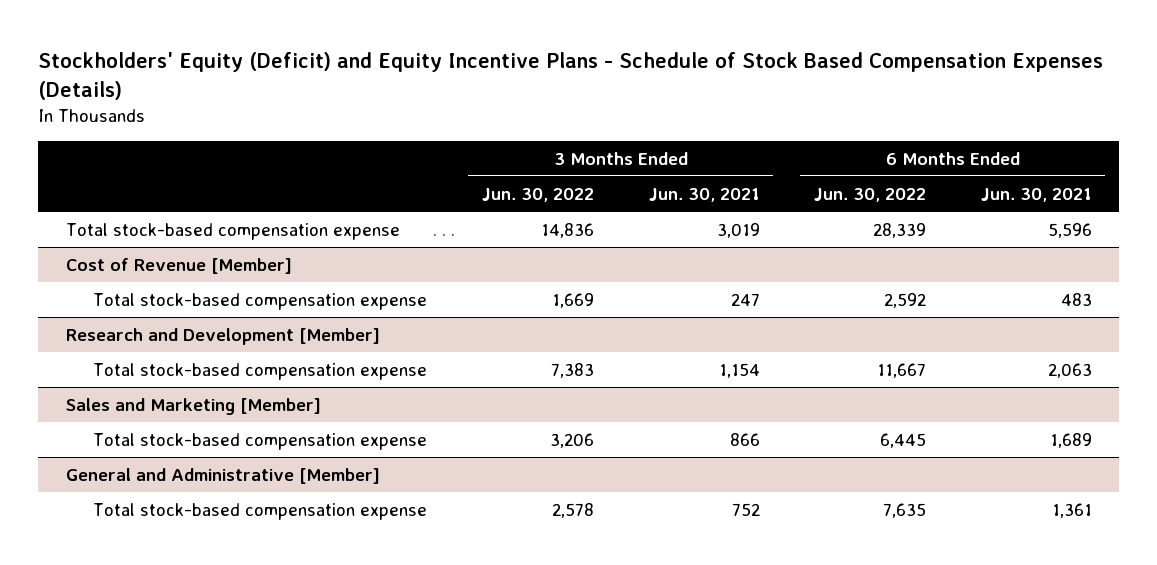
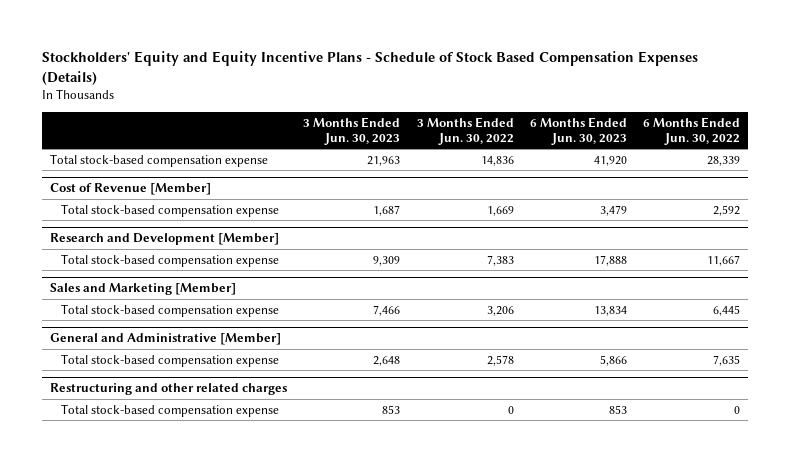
[38,51,1104,100] Stockholders' Equity (Deficit) and Equity Incentive Plans - Schedule of Stock Based Compensation Expenses (Details) -> [41,50,698,85] Stockholders' Equity and Equity Incentive Plans - Schedule of Stock Based Compensation Expenses (Details)
[648,188,760,203] Jun. 30, 2021 -> none
[980,188,1092,203] Jun. 30, 2021 -> none
none -> [303,116,401,145] 3 Months Ended Jun. 30, 2023
none -> [529,116,627,145] 6 Months Ended Jun. 30, 2023
none -> [49,383,287,396] Restructuring and other related charges
none -> [60,403,279,417] Total stock-based compensation expense

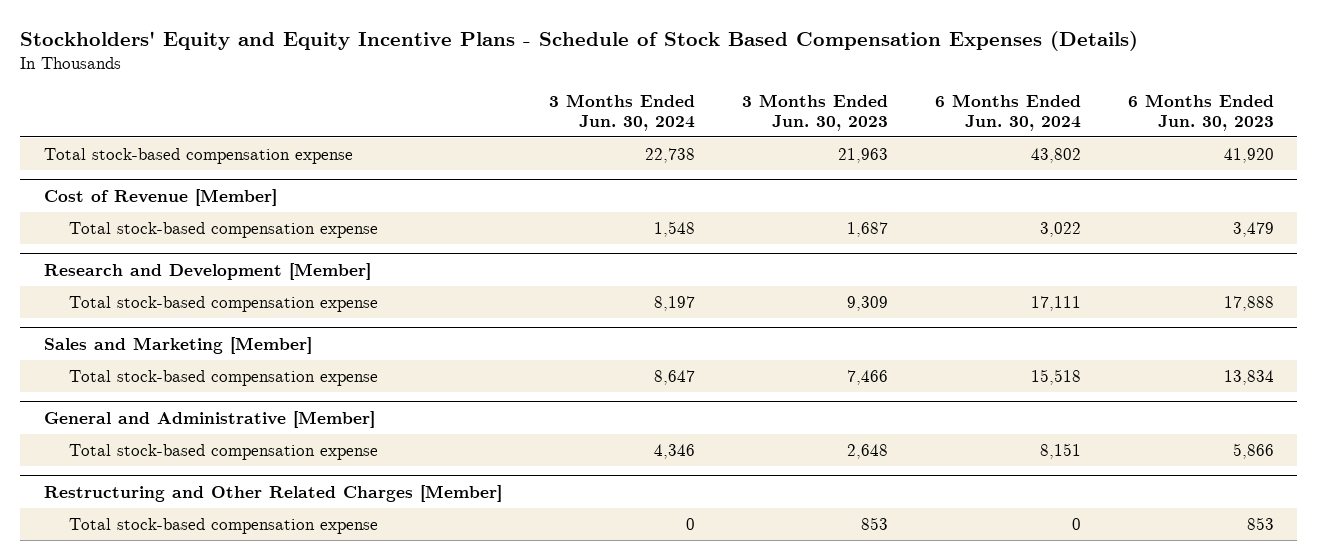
[416,116,514,145] 3 Months Ended Jun. 30, 2022 -> none
[643,116,741,145] 6 Months Ended Jun. 30, 2022 -> none
none -> [548,94,695,131] 3 Months Ended Jun. 30, 2024
none -> [934,94,1081,131] 6 Months Ended Jun. 30, 2024
[49,383,287,396] Restructuring and other related charges -> [43,484,502,502] Restructuring and Other Related Charges [Member]

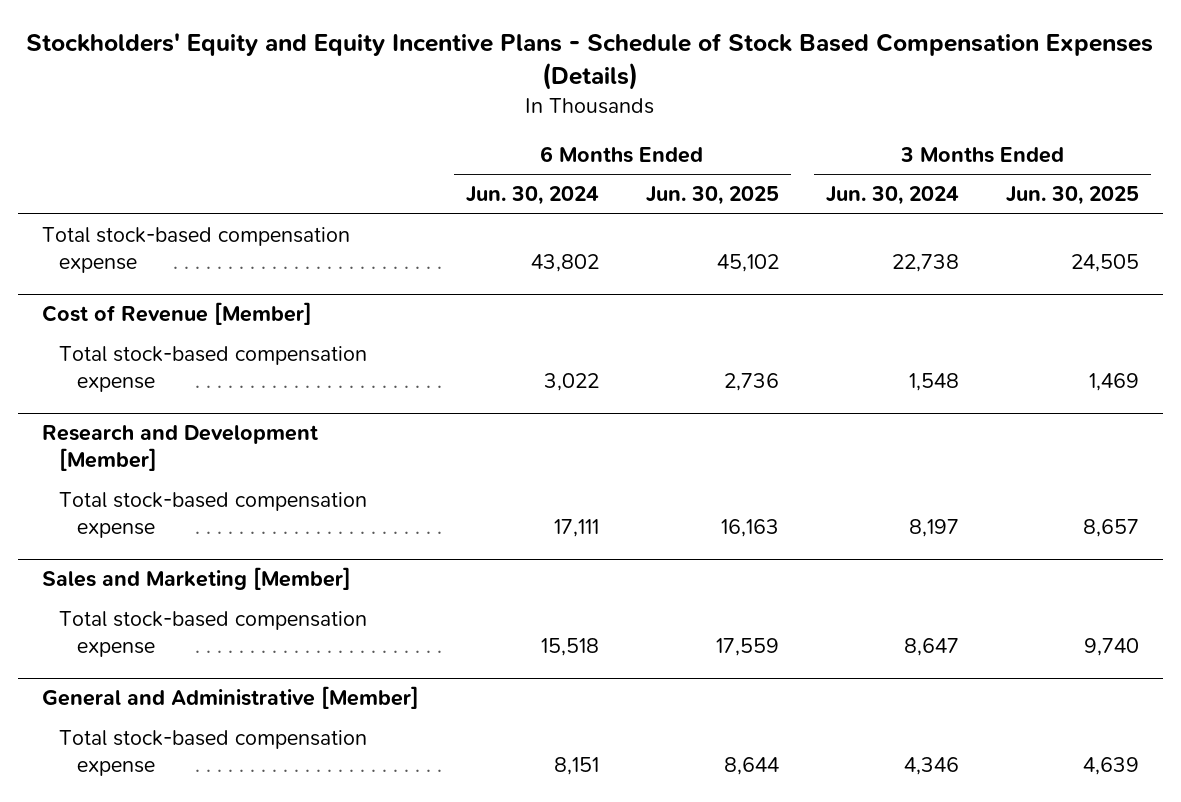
[741,94,888,131] 3 Months Ended Jun. 30, 2023 -> none
[1127,94,1274,131] 6 Months Ended Jun. 30, 2023 -> none
none -> [645,186,779,206] Jun. 30, 2025
none -> [1006,186,1140,206] Jun. 30, 2025
[43,484,502,502] Restructuring and Other Related Charges [Member] -> none
[68,517,378,534] Total stock-based compensation expense -> none

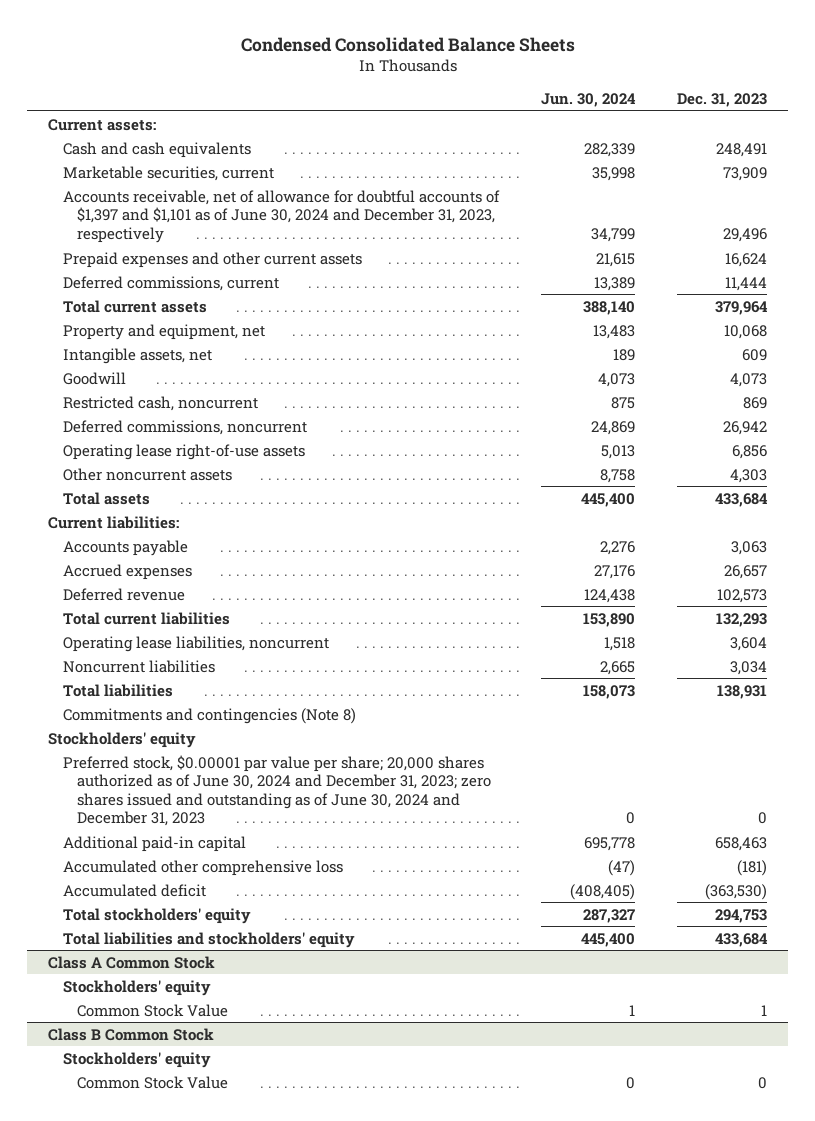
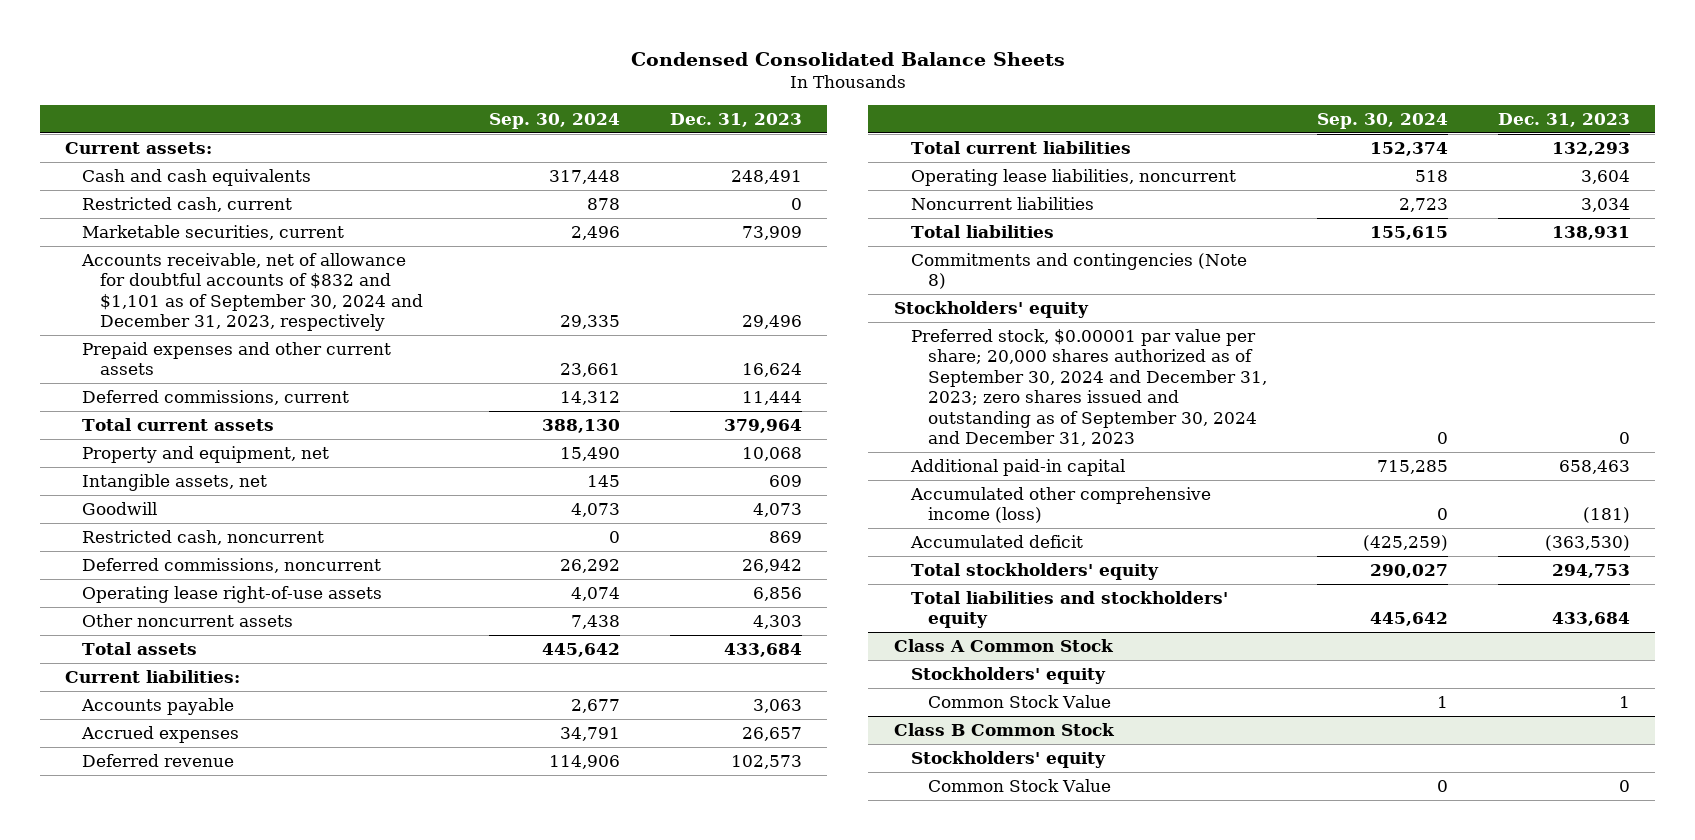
[540,93,636,108] Jun. 30, 2024 -> none
none -> [488,113,620,130] Sep. 30, 2024
none -> [82,196,293,212] Restricted cash, current
[62,189,500,243] Accounts receivable, net of allowance for doubtful accounts of $1,397 and $1,101 as of June 30, 2024 and December 31, 2023, respectively -> [81,252,423,332] Accounts receivable, net of allowance for doubtful accounts of $832 and $1,101 as of September 30, 2024 and December 31, 2023, respectively
[62,754,492,827] Preferred stock, $0.00001 par value per share; 20,000 shares authorized as of June 30, 2024 and December 31, 2023; zero shares issued and outstanding as of June 30, 2024 and December 31, 2023 -> [910,328,1268,447] Preferred stock, $0.00001 par value per share; 20,000 shares authorized as of September 30, 2024 and December 31, 2023; zero shares issued and outstanding as of September 30, 2024 and December 31, 2023
[62,859,343,876] Accumulated other comprehensive loss -> [909,486,1211,524] Accumulated other comprehensive income (loss)

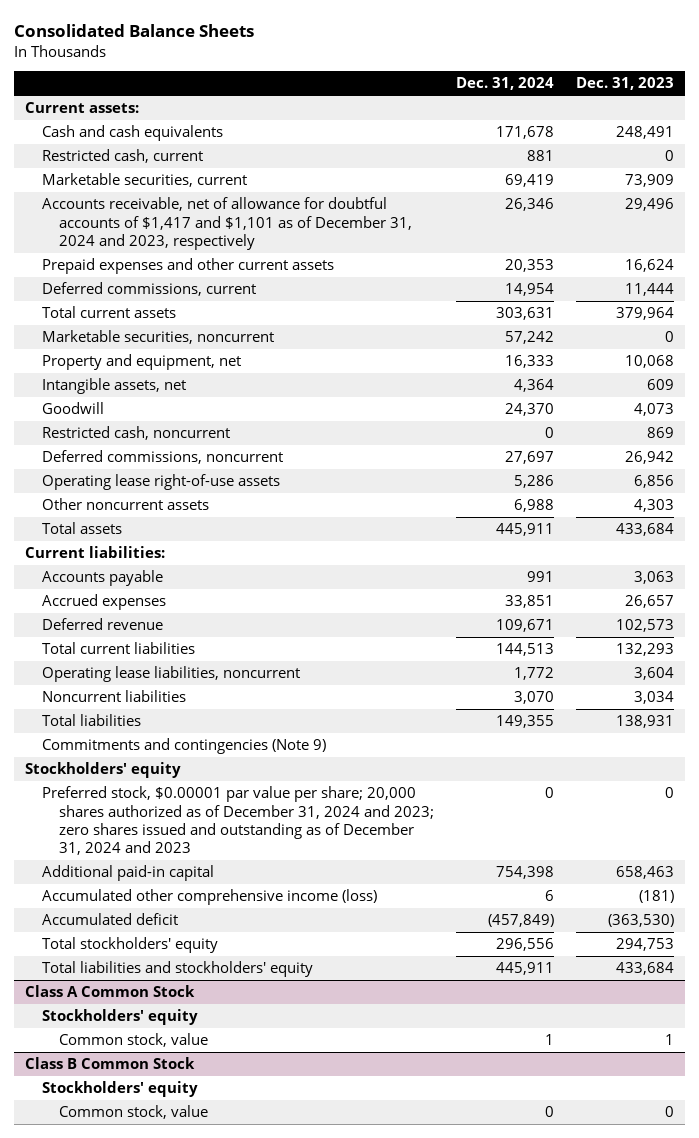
[630,51,1065,66] Condensed Consolidated Balance Sheets -> [14,23,255,37] Consolidated Balance Sheets
[488,113,620,130] Sep. 30, 2024 -> none
none -> [456,77,555,91] Dec. 31, 2024
[81,252,423,332] Accounts receivable, net of allowance for doubtful accounts of $832 and $1,101 as of September 30, 2024 and December 31, 2023, respectively -> [42,197,413,250] Accounts receivable, net of allowance for doubtful accounts of $1,417 and $1,101 as of December 31, 2024 and 2023, respectively
none -> [42,330,275,345] Marketable securities, noncurrent
[910,252,1247,290] Commitments and contingencies (Note 8) -> [42,738,327,755] Commitments and contingencies (Note 9)
[910,328,1268,447] Preferred stock, $0.00001 par value per share; 20,000 shares authorized as of September 30, 2024 and December 31, 2023; zero shares issued and outstanding as of September 30, 2024 and December 31, 2023 -> [42,786,435,856] Preferred stock, $0.00001 par value per share; 20,000 shares authorized as of December 31, 2024 and 2023; zero shares issued and outstanding as of December 31, 2024 and 2023
[928,694,1112,708] Common Stock Value -> [59,1033,209,1048] Common stock, value
[928,778,1112,792] Common Stock Value -> [59,1105,209,1120] Common stock, value

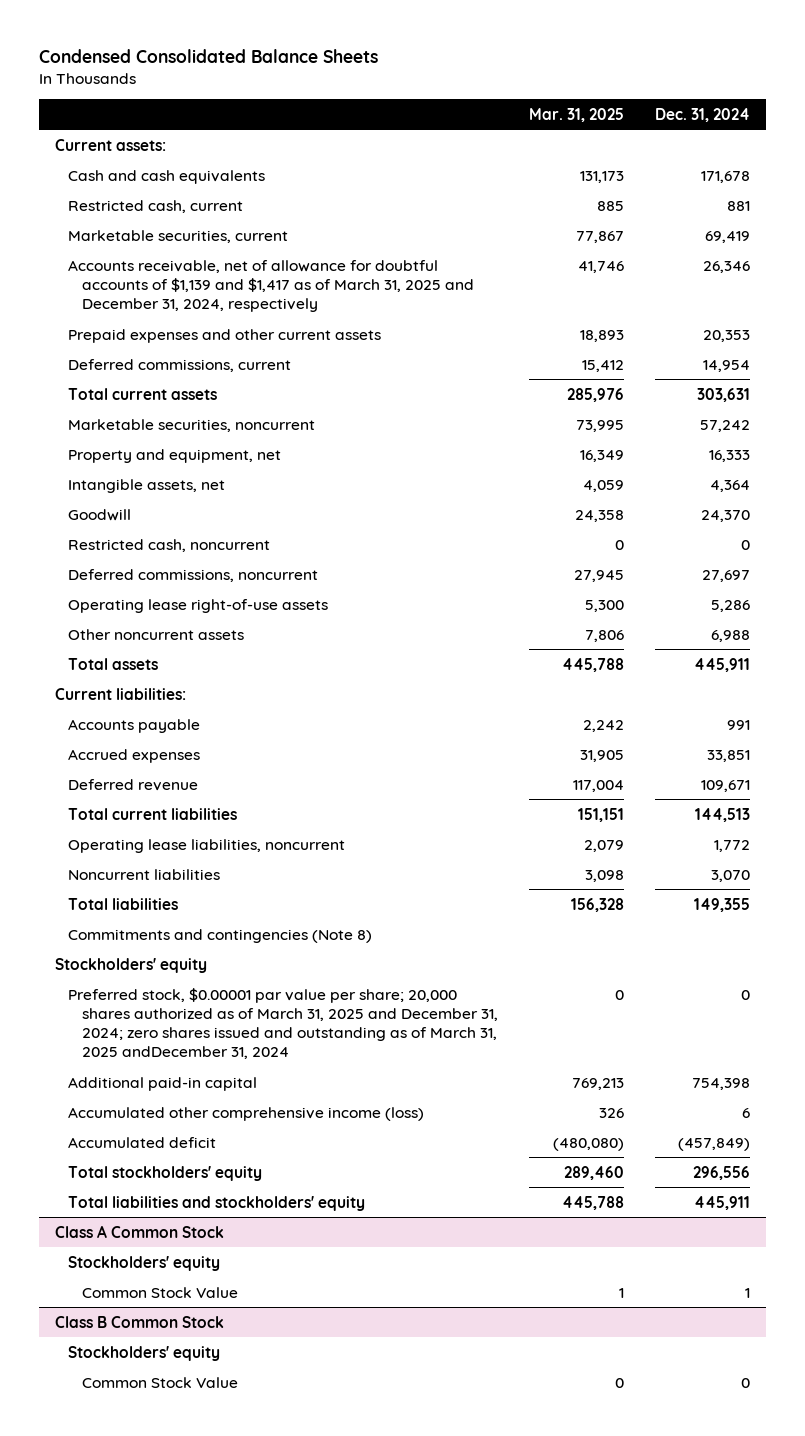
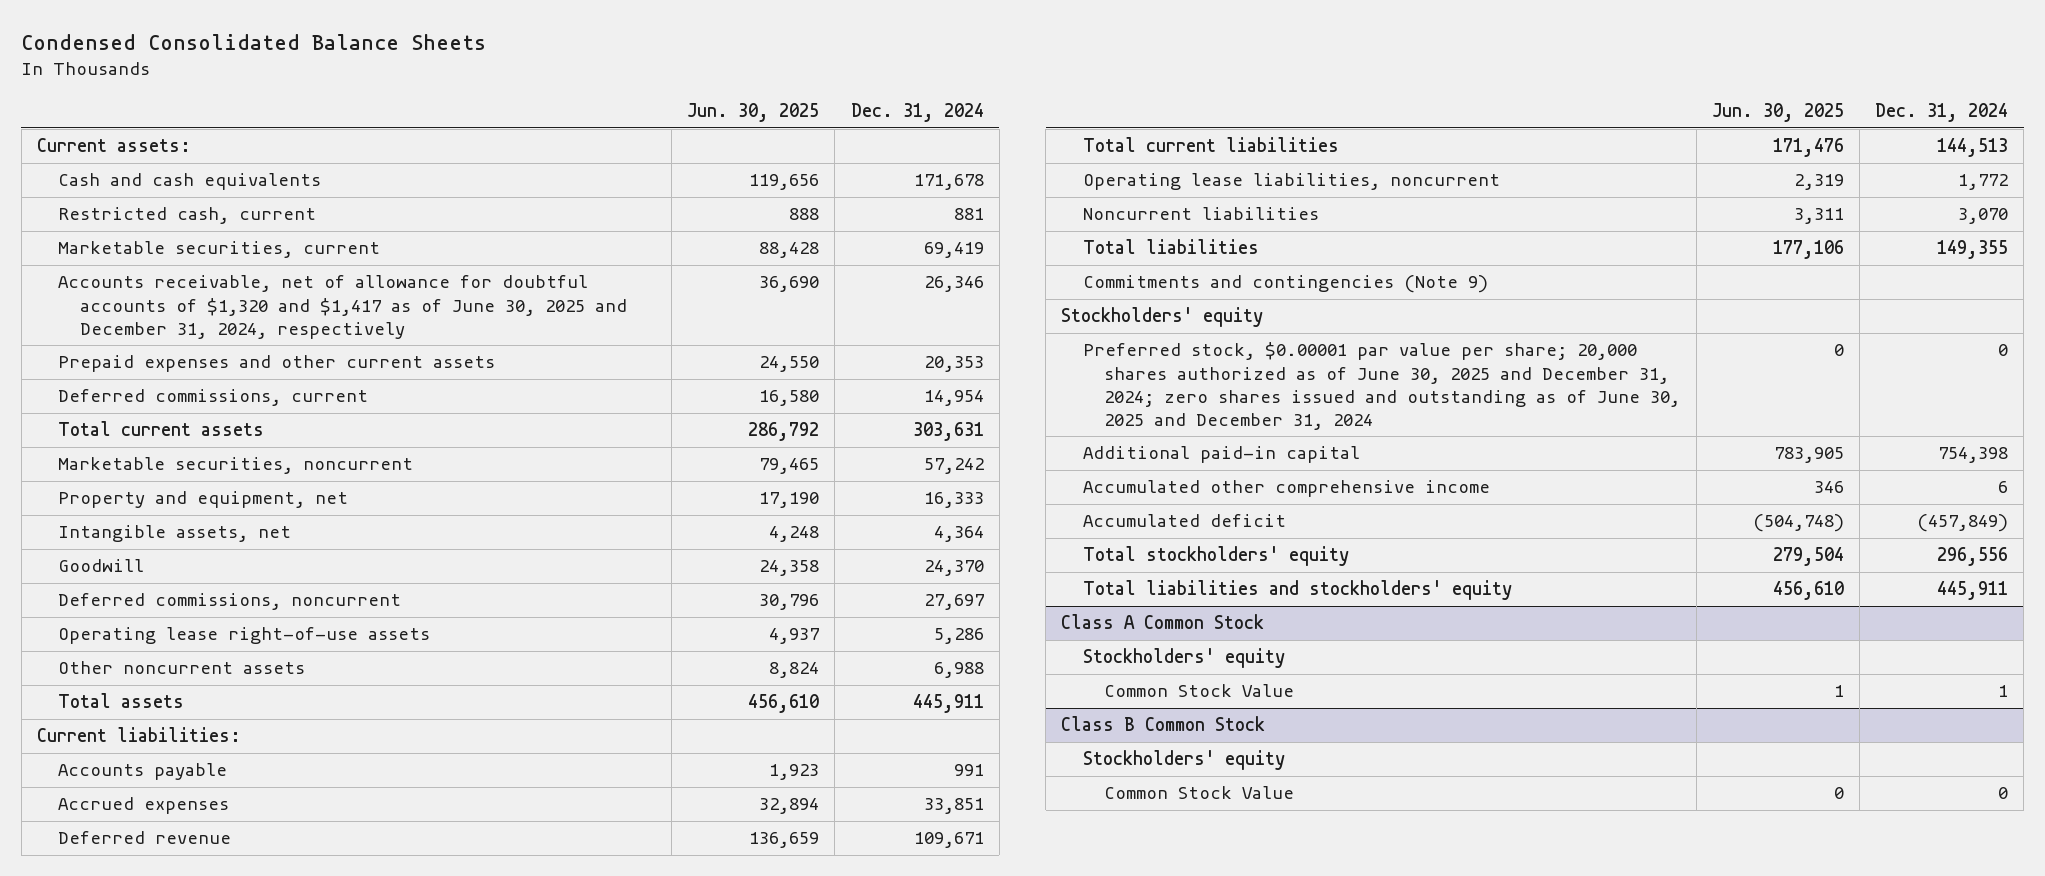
[529,107,625,122] Mar. 31, 2025 -> none
none -> [687,103,820,123] Jun. 30, 2025
[68,259,474,312] Accounts receivable, net of allowance for doubtful accounts of $1,139 and $1,417 as of March 31, 2025 and December 31, 2024, respectively -> [58,275,627,339] Accounts receivable, net of allowance for doubtful accounts of $1,320 and $1,417 as of June 30, 2025 and December 31, 2024, respectively
[68,538,271,552] Restricted cash, noncurrent -> none
[68,928,373,943] Commitments and contingencies (Note 8) -> [1082,275,1488,294] Commitments and contingencies (Note 9)
[68,987,498,1060] Preferred stock, $0.00001 par value per share; 20,000 shares authorized as of March 31, 2025 and December 31, 2024; zero shares issued and outstanding as of March 31, 2025 andDecember 31, 2024 -> [1082,342,1681,430] Preferred stock, $0.00001 par value per share; 20,000 shares authorized as of June 30, 2025 and December 31, 2024; zero shares issued and outstanding as of June 30, 2025 and December 31, 2024
[68,1106,425,1121] Accumulated other comprehensive income (loss) -> [1082,480,1490,498] Accumulated other comprehensive income

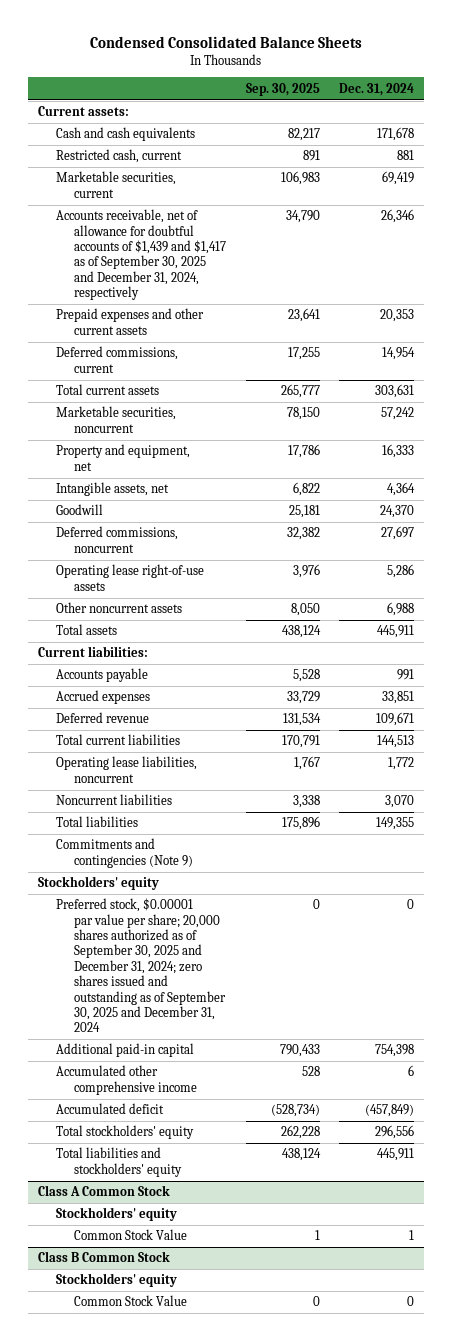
[687,103,820,123] Jun. 30, 2025 -> none
none -> [245,82,320,96] Sep. 30, 2025
[58,275,627,339] Accounts receivable, net of allowance for doubtful accounts of $1,320 and $1,417 as of June 30, 2025 and December 31, 2024, respectively -> [56,209,227,301] Accounts receivable, net of allowance for doubtful accounts of $1,439 and $1,417 as of September 30, 2025 and December 31, 2024, respectively
[1082,342,1681,430] Preferred stock, $0.00001 par value per share; 20,000 shares authorized as of June 30, 2025 and December 31, 2024; zero shares issued and outstanding as of June 30, 2025 and December 31, 2024 -> [56,898,227,1033] Preferred stock, $0.00001 par value per share; 20,000 shares authorized as of September 30, 2025 and December 31, 2024; zero shares issued and outstanding as of September 30, 2025 and December 31, 2024

